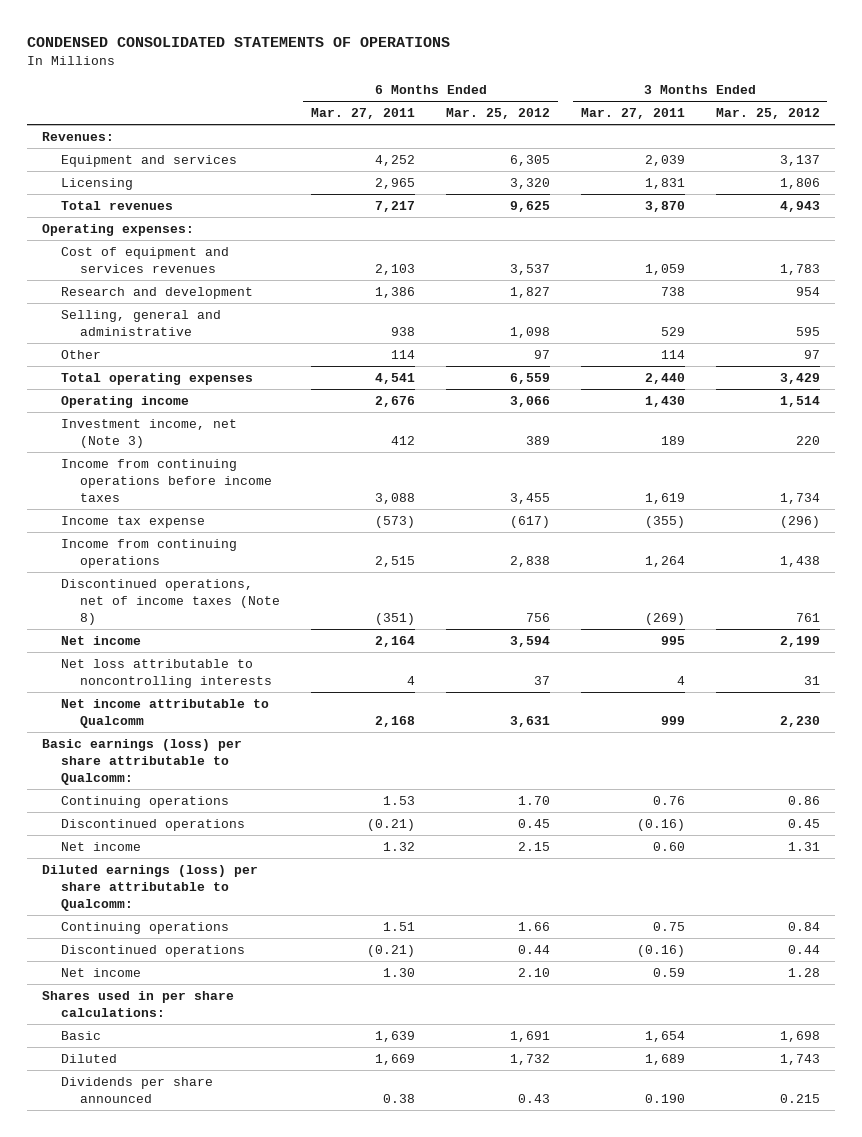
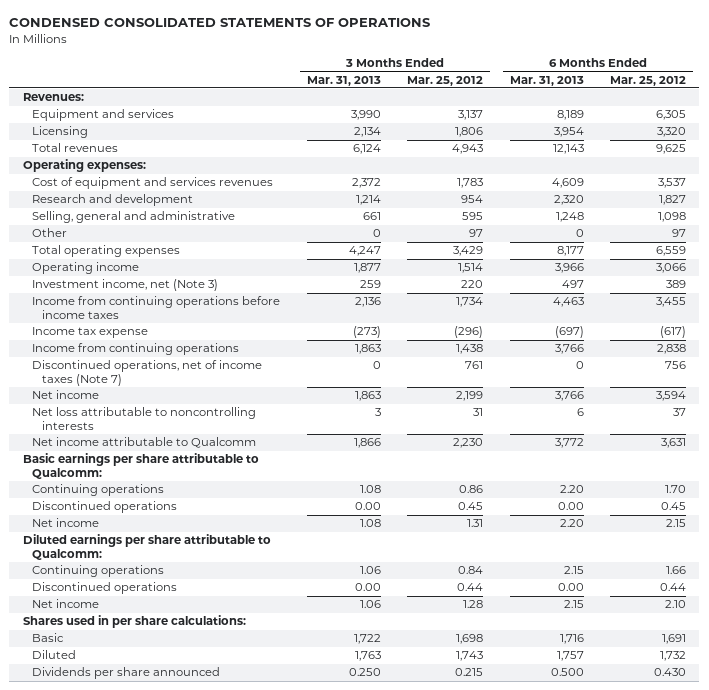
[311,108,416,120] Mar. 27, 2011 -> none
[580,108,685,120] Mar. 27, 2011 -> none
none -> [306,75,381,86] Mar. 31, 2013
none -> [509,75,584,86] Mar. 31, 2013
[61,578,281,625] Discontinued operations, net of income taxes (Note 8) -> [32,360,263,386] Discontinued operations, net of income taxes (Note 7)
[42,738,243,785] Basic earnings (loss) per share attributable to Qualcomm: -> [22,453,259,479] Basic earnings per share attributable to Qualcomm:
[42,864,259,911] Diluted earnings (loss) per share attributable to Qualcomm: -> [22,534,271,560] Diluted earnings per share attributable to Qualcomm:
[518,1093,551,1103] 0.43 -> [654,668,687,677] 0.430

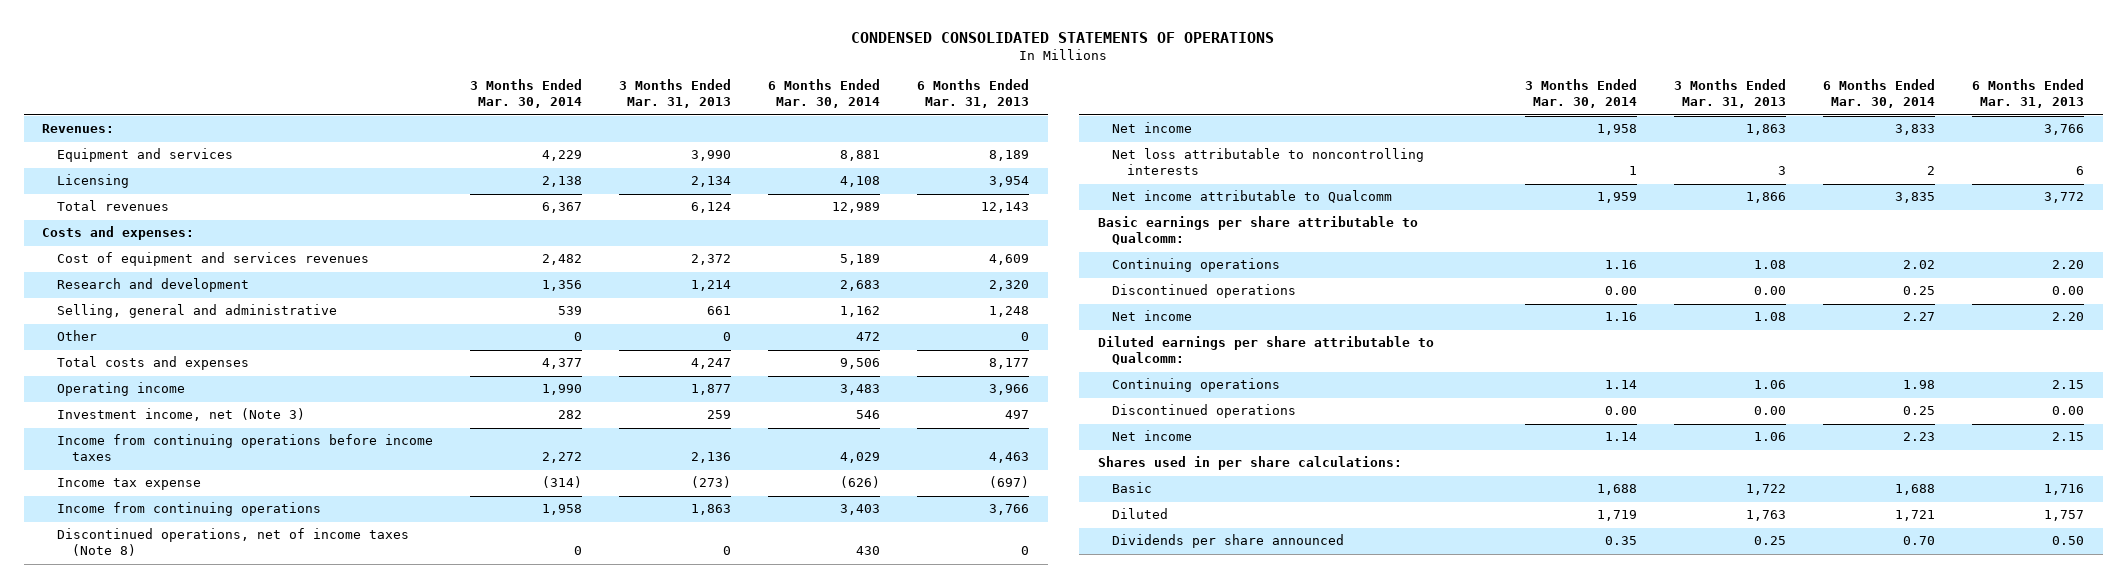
[407,75,484,86] Mar. 25, 2012 -> none
[610,75,687,86] Mar. 25, 2012 -> none
none -> [470,79,583,109] 3 Months Ended Mar. 30, 2014
none -> [768,79,881,109] 6 Months Ended Mar. 30, 2014
[22,159,146,173] Operating expenses: -> [42,226,195,241] Costs and expenses:
[32,245,181,258] Total operating expenses -> [57,356,250,371] Total costs and expenses
[32,360,263,386] Discontinued operations, net of income taxes (Note 7) -> [57,528,410,557] Discontinued operations, net of income taxes (Note 8)
[348,668,381,677] 0.250 -> [1754,536,1787,546] 0.25
[550,668,584,677] 0.500 -> [2052,536,2085,546] 0.50

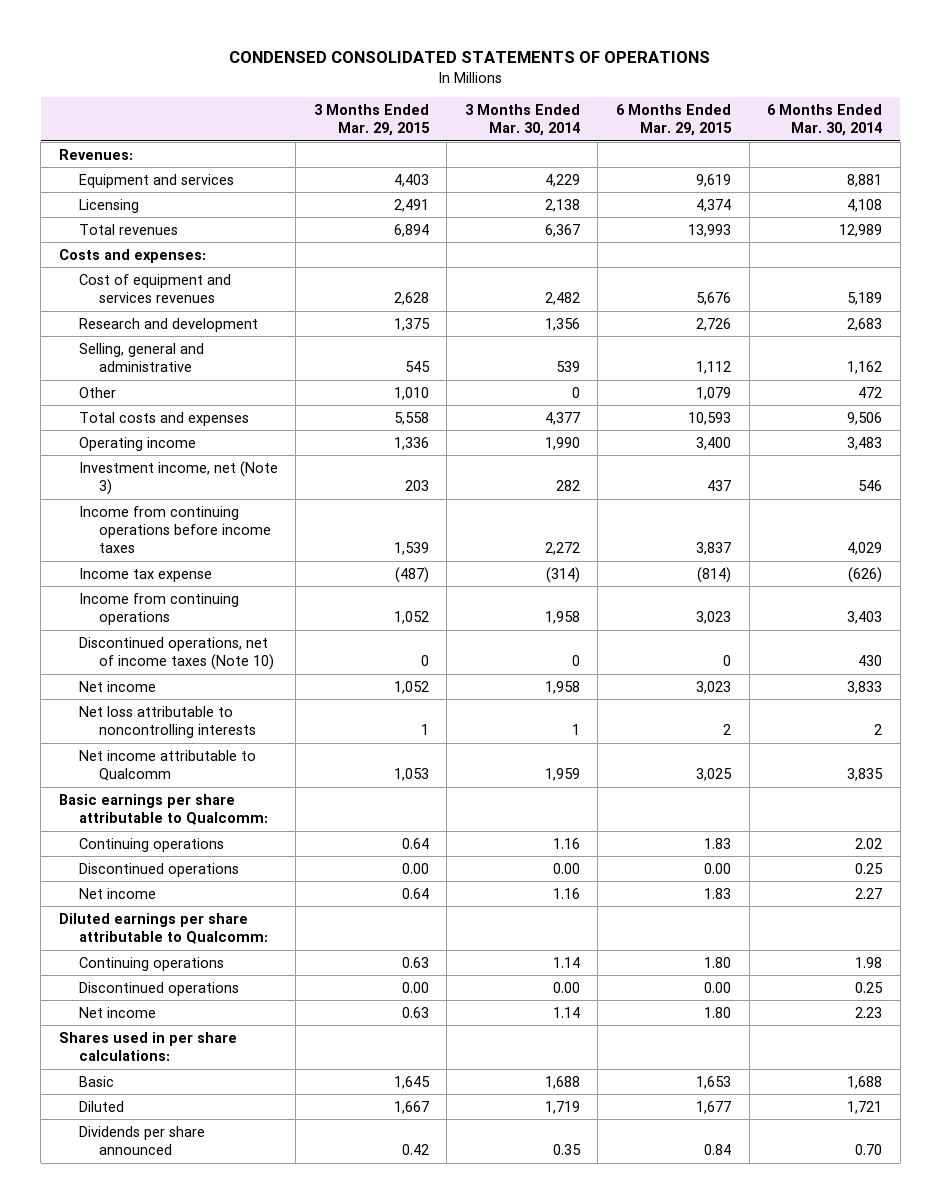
[619,79,732,109] 3 Months Ended Mar. 31, 2013 -> none
[917,79,1030,109] 6 Months Ended Mar. 31, 2013 -> none
none -> [313,103,430,137] 3 Months Ended Mar. 29, 2015
none -> [615,103,732,137] 6 Months Ended Mar. 29, 2015
[57,528,410,557] Discontinued operations, net of income taxes (Note 8) -> [78,636,274,671] Discontinued operations, net of income taxes (Note 10)

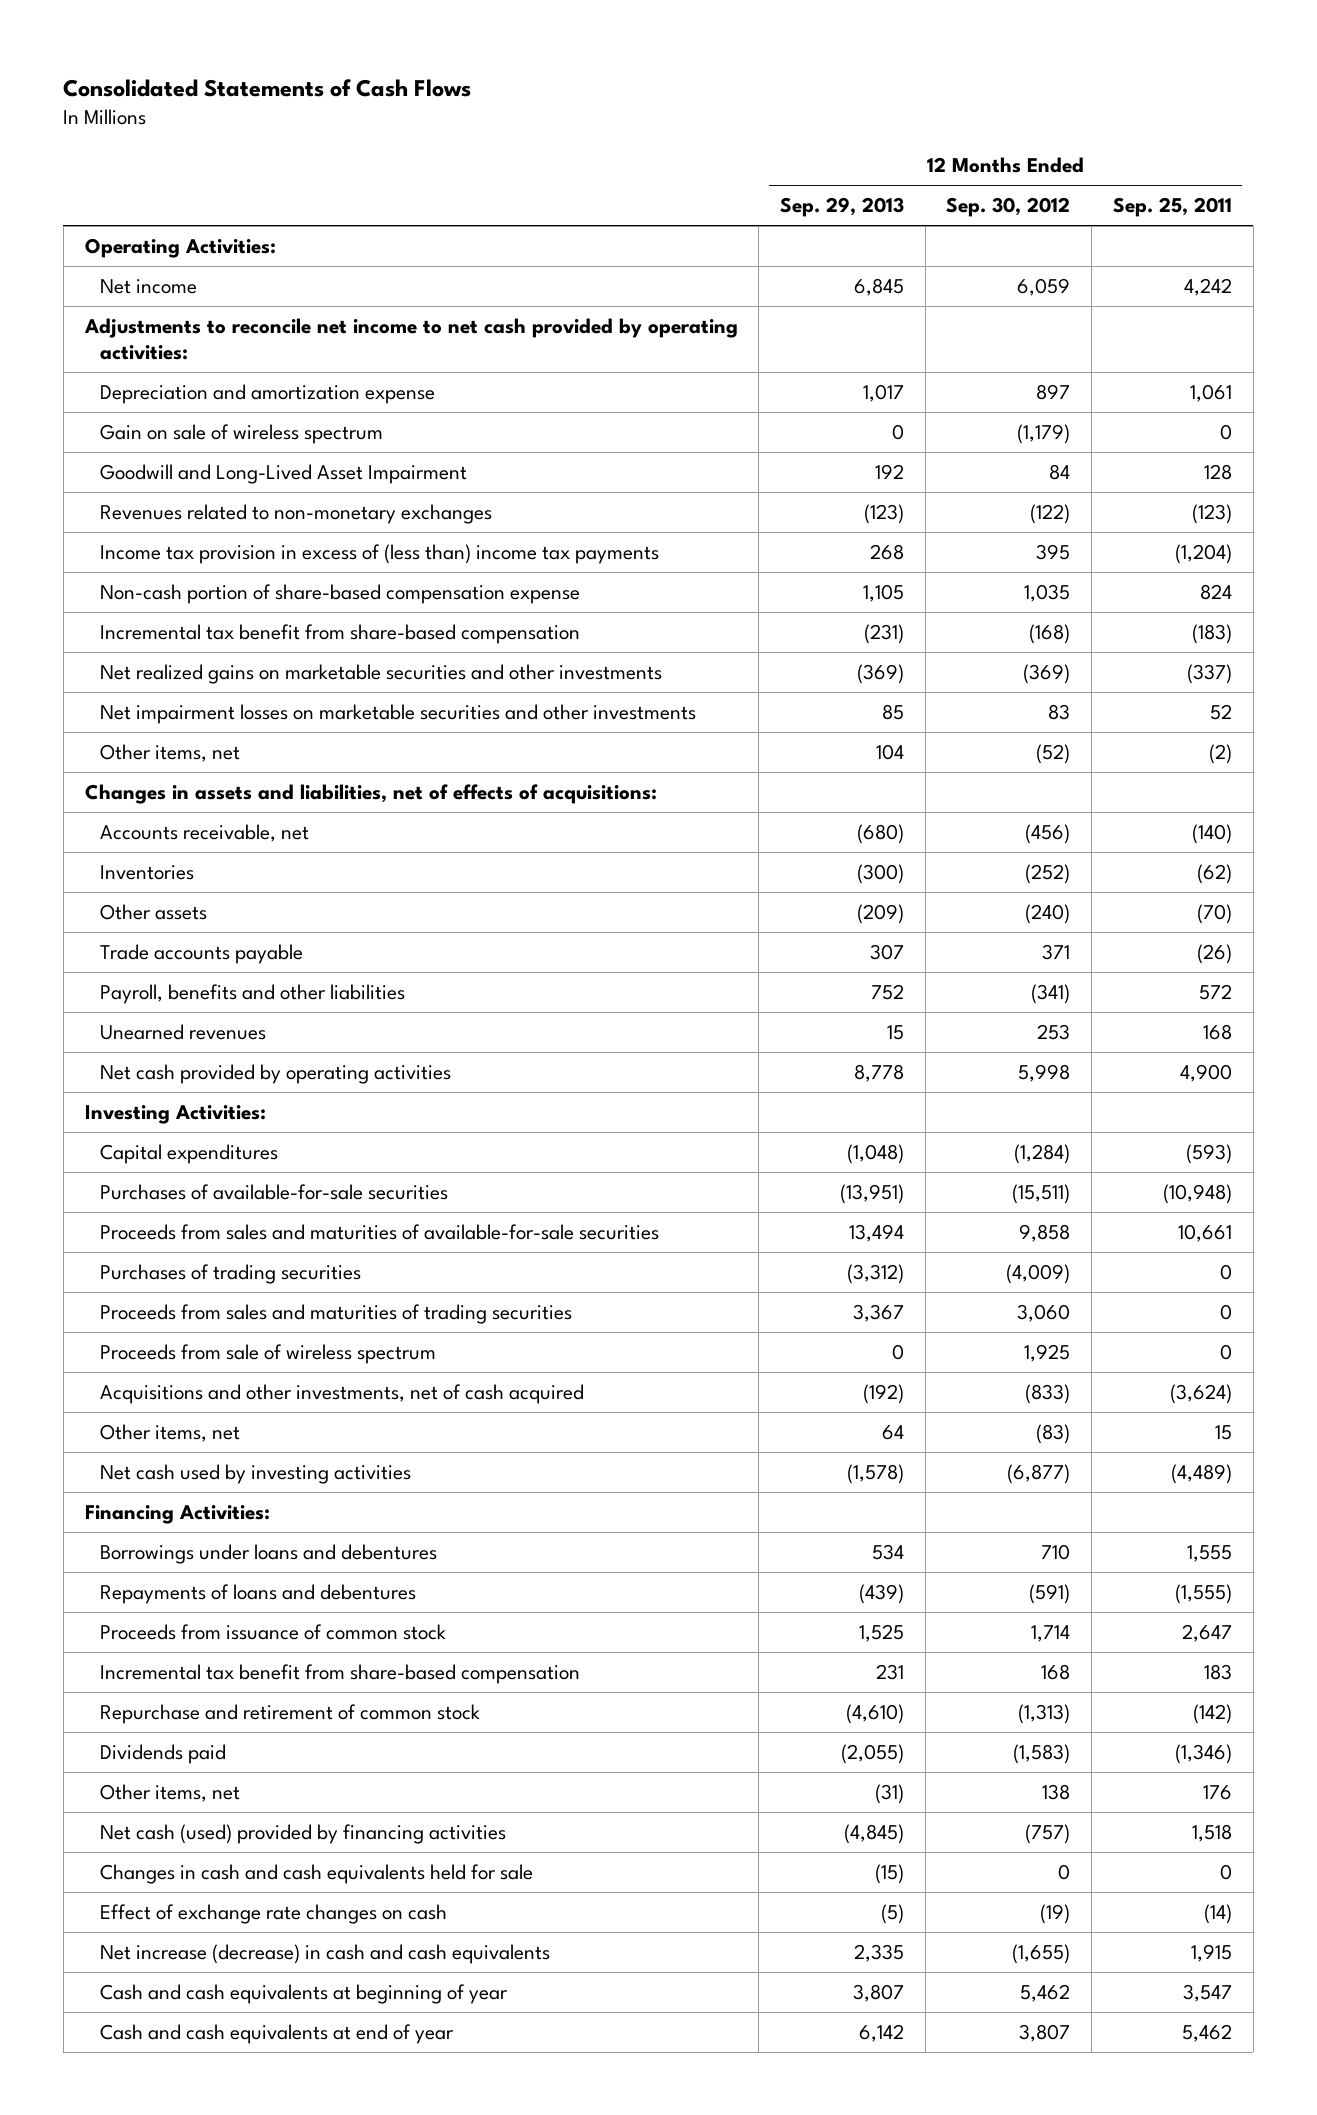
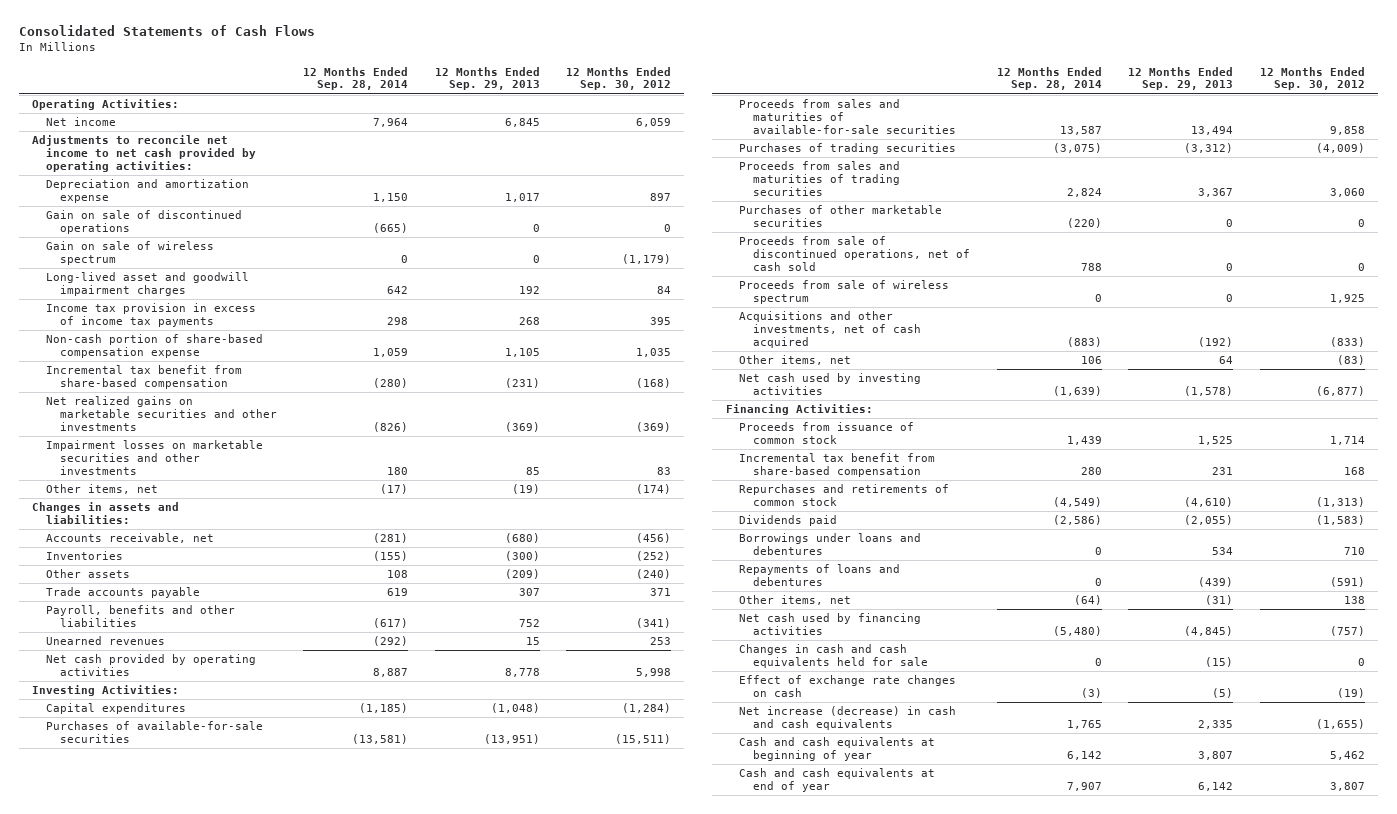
[1112,197,1232,218] Sep. 25, 2011 -> none
none -> [303,66,409,91] 12 Months Ended Sep. 28, 2014
none -> [45,210,242,235] Gain on sale of discontinued operations
[100,503,493,524] Revenues related to non-monetary exchanges -> none
[100,463,468,484] Goodwill and Long-Lived Asset Impairment -> [45,272,249,297] Long-lived asset and goodwill impairment charges
[100,543,660,564] Income tax provision in excess of (less than) income tax payments -> [45,303,256,328] Income tax provision in excess of income tax payments
[100,703,697,724] Net impairment losses on marketable securities and other investments -> [45,440,263,475] Impairment losses on marketable securities and other investments
[876,743,905,760] 104 -> [511,484,540,495] (19)
[1036,743,1071,764] (52) -> [636,484,672,495] (174)
[84,783,657,804] Changes in assets and liabilities, net of effects of acquisitions: -> [32,502,180,525] Changes in assets and liabilities:
none -> [739,205,943,228] Purchases of other marketable securities
none -> [739,236,971,271] Proceeds from sale of discontinued operations, net of cash sold
[100,1703,481,1724] Repurchase and retirement of common stock -> [739,484,950,507] Repurchases and retirements of common stock
[100,1543,438,1564] Borrowings under loans and debentures -> [739,533,922,556] Borrowings under loans and debentures
[100,1583,417,1604] Repayments of loans and debentures -> [739,564,901,587] Repayments of loans and debentures
[100,1823,507,1844] Net cash (used) provided by financing activities -> [739,613,922,636] Net cash used by financing activities

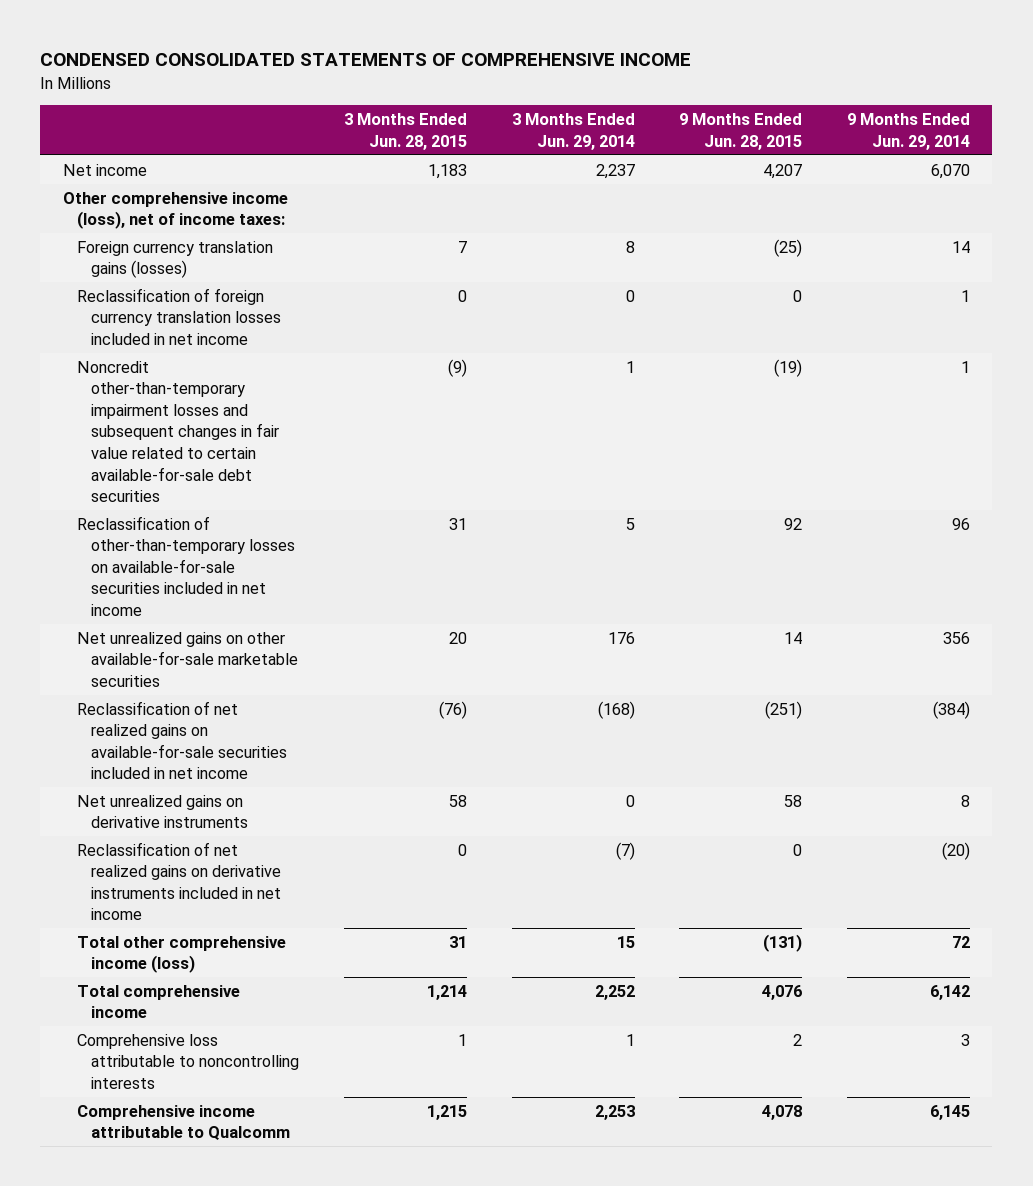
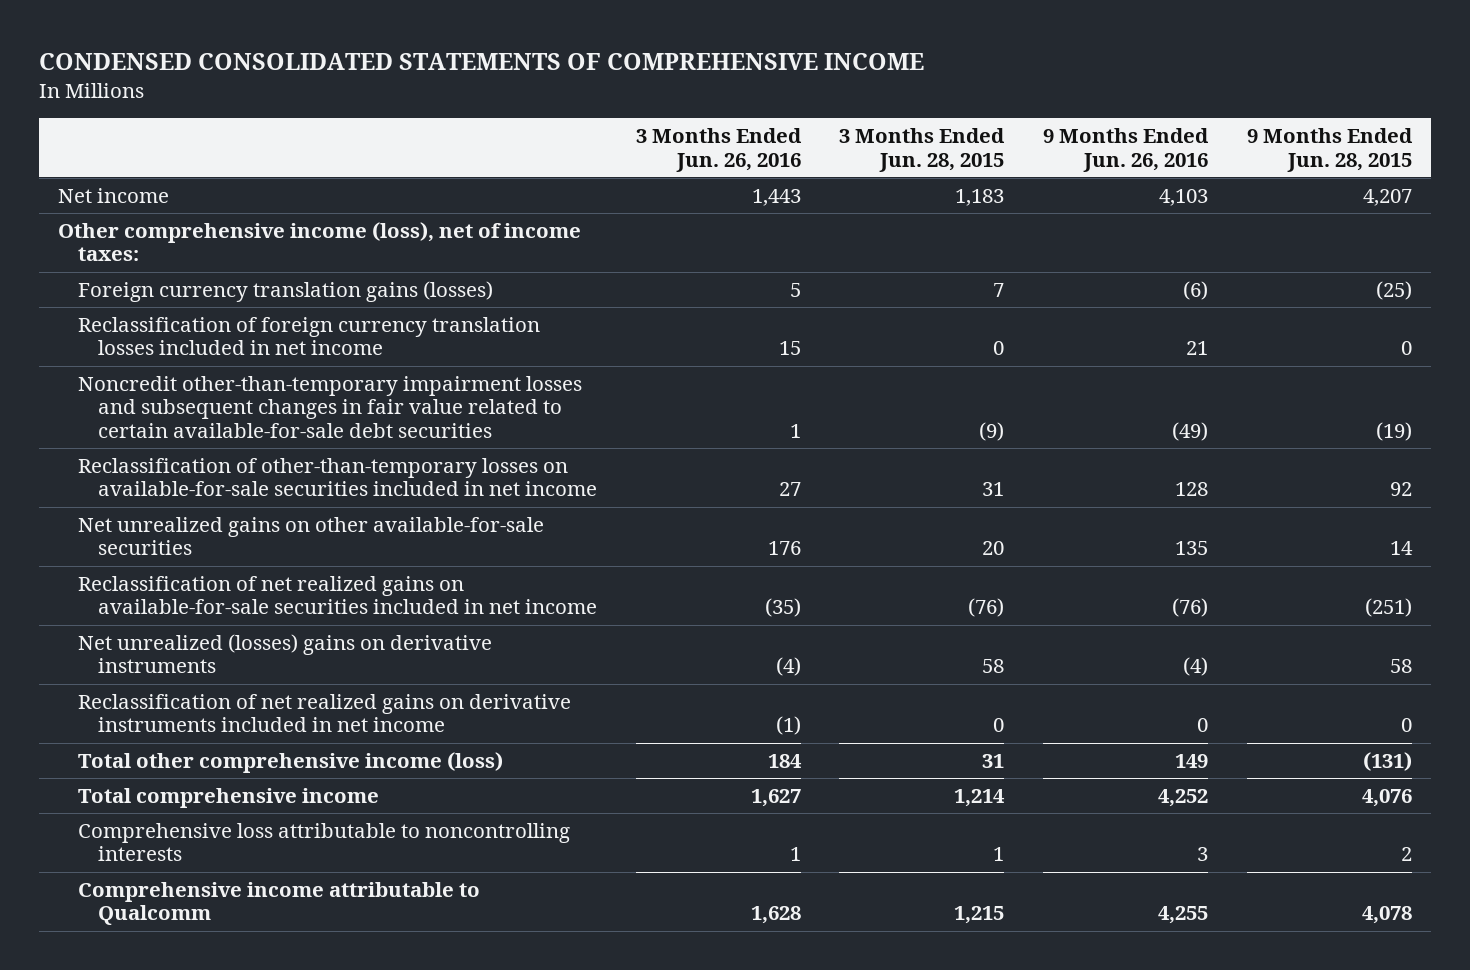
[511,113,635,150] 3 Months Ended Jun. 29, 2014 -> none
[846,113,970,150] 9 Months Ended Jun. 29, 2014 -> none
none -> [635,128,802,172] 3 Months Ended Jun. 26, 2016
none -> [1042,128,1209,172] 9 Months Ended Jun. 26, 2016
[77,631,299,687] Net unrealized gains on other available-for-sale marketable securities -> [77,516,544,556] Net unrealized gains on other available-for-sale securities
[77,794,249,829] Net unrealized gains on derivative instruments -> [77,633,492,674] Net unrealized (losses) gains on derivative instruments

